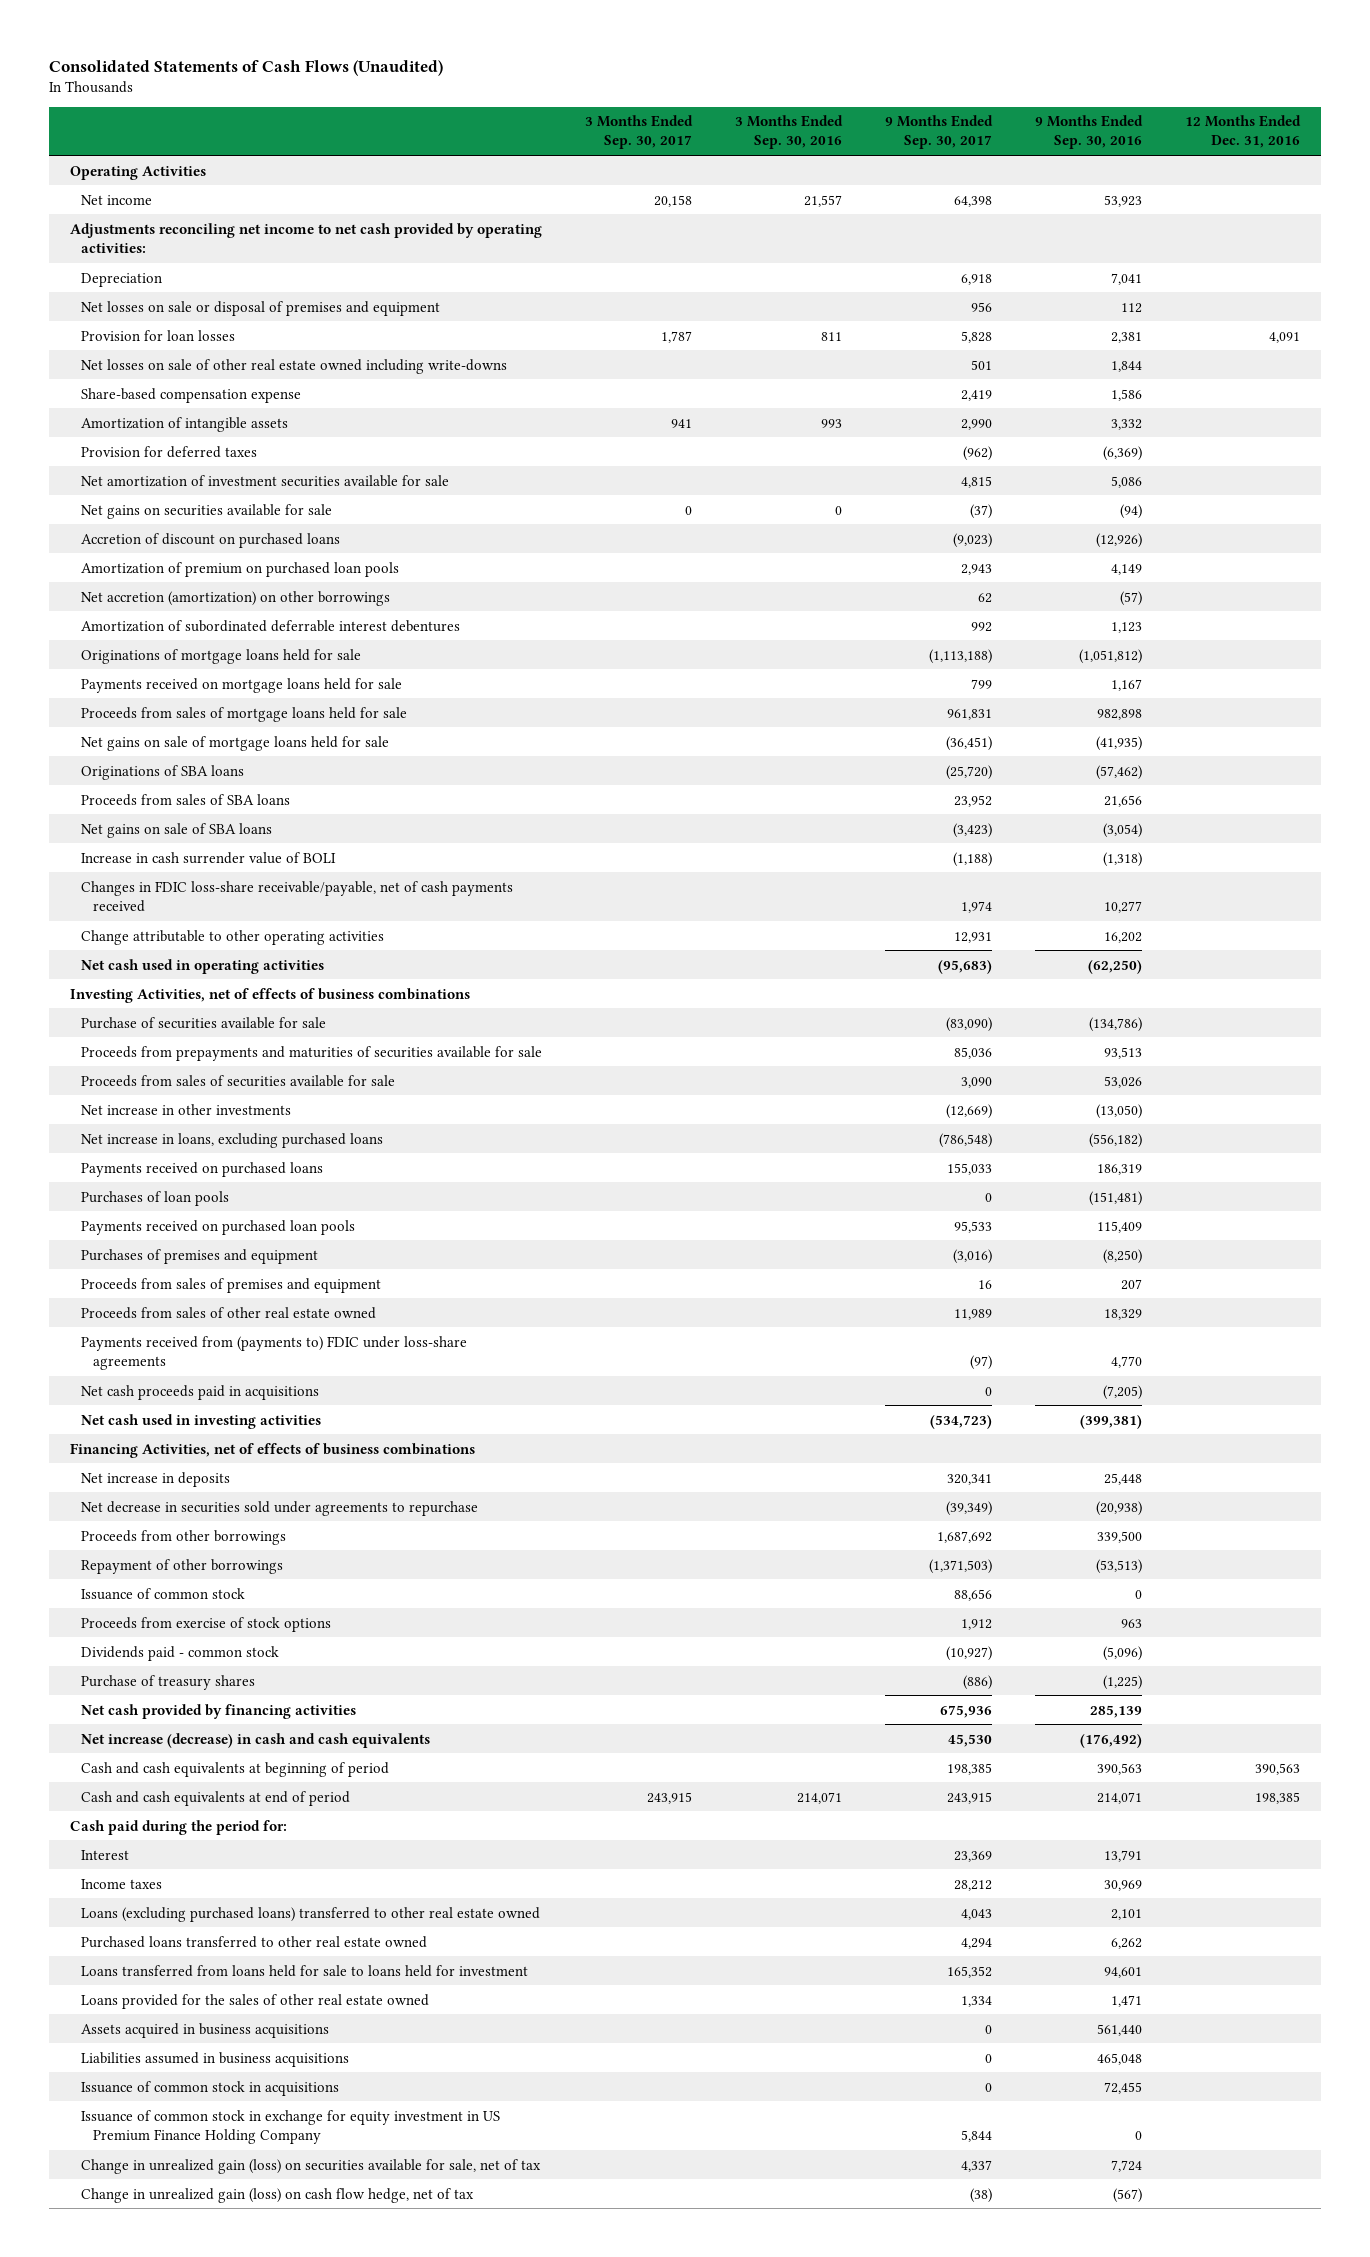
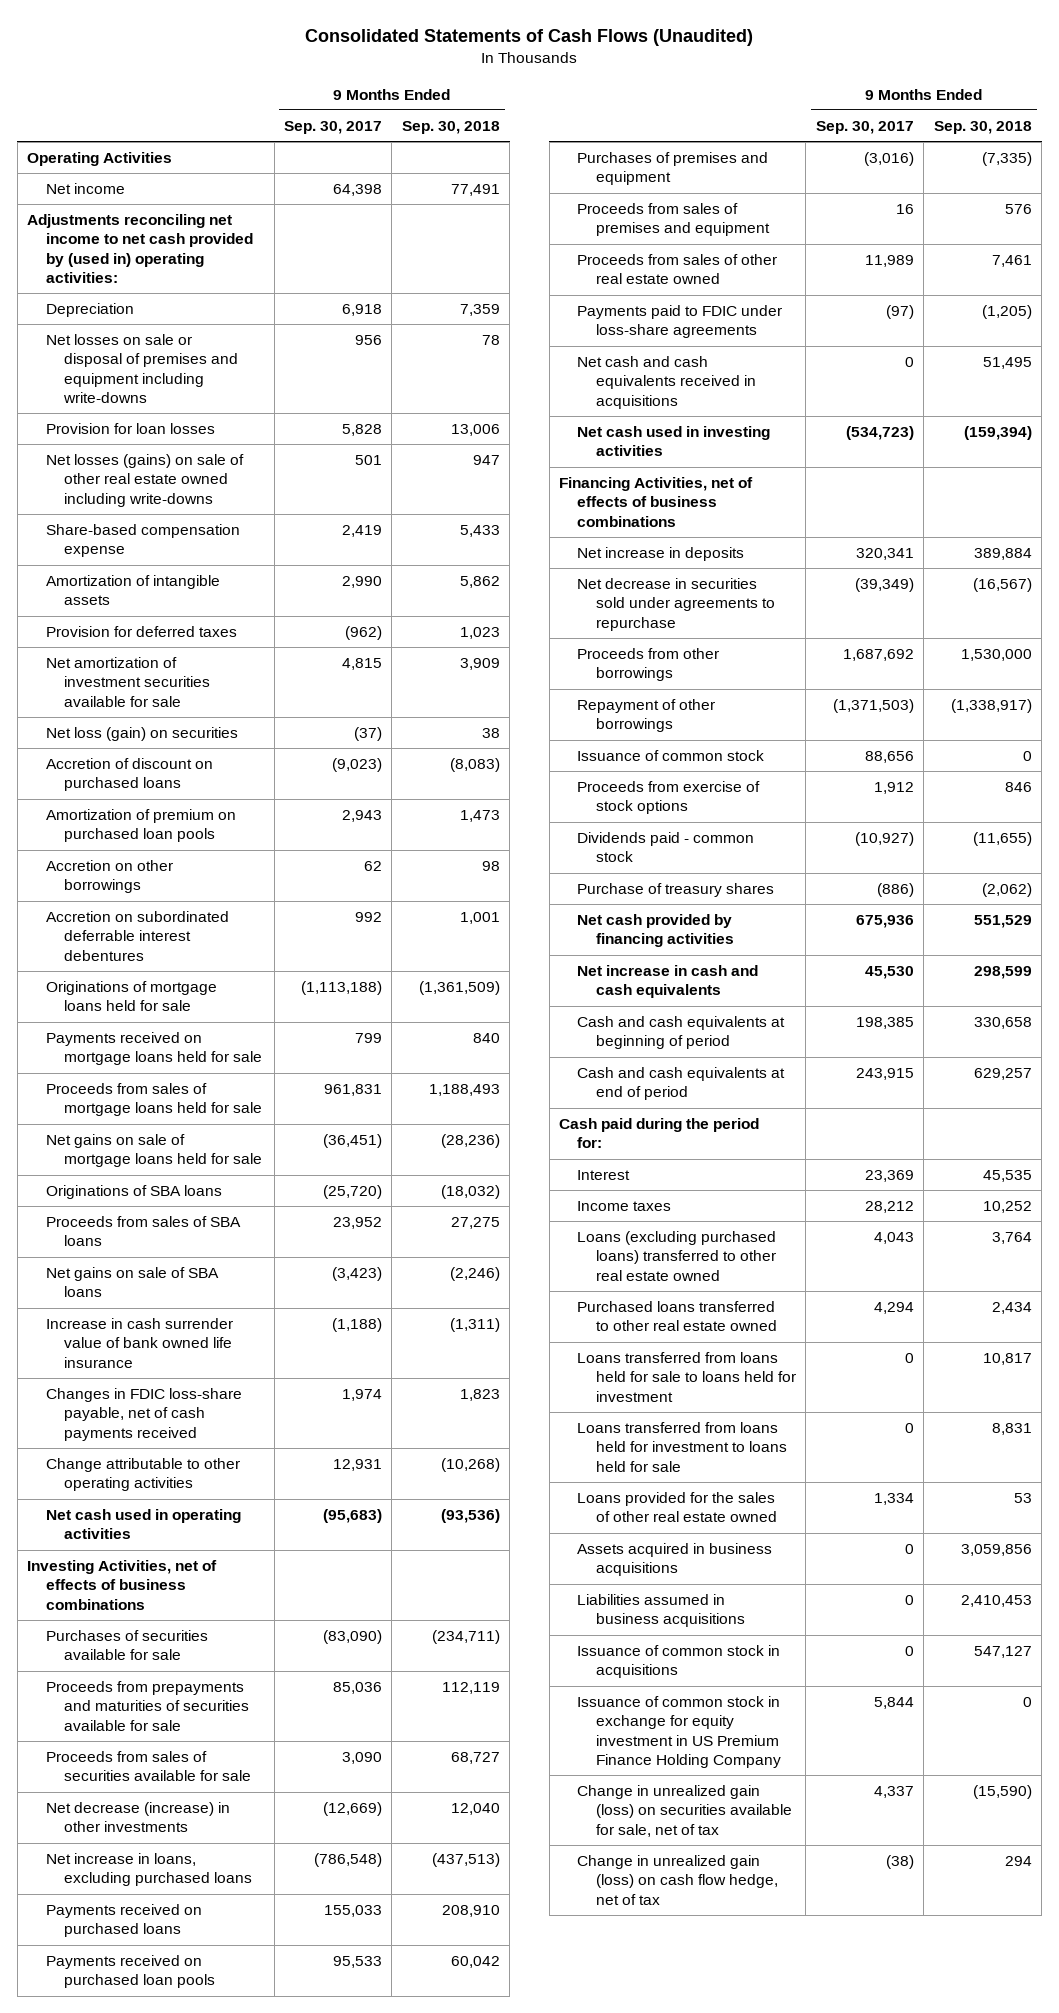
[585,115,694,150] 3 Months Ended Sep. 30, 2017 -> none
[735,115,844,150] 3 Months Ended Sep. 30, 2016 -> none
[1035,115,1144,150] 9 Months Ended Sep. 30, 2016 -> none
[1184,115,1301,149] 12 Months Ended Dec. 31, 2016 -> none
none -> [401,121,500,135] Sep. 30, 2018
[70,222,543,253] Adjustments reconciling net income to net cash provided by operating activities: -> [27,214,253,283] Adjustments reconciling net income to net cash provided by (used in) operating activities:
[81,300,441,316] Net losses on sale or disposal of premises and equipment -> [45,334,239,403] Net losses on sale or disposal of premises and equipment including write-downs
[81,358,508,374] Net losses on sale of other real estate owned including write-downs -> [45,454,244,507] Net losses (gains) on sale of other real estate owned including write-downs
[81,503,333,519] Net gains on securities available for sale -> [45,727,238,742] Net loss (gain) on securities
[81,590,391,606] Net accretion (amortization) on other borrowings -> [45,860,173,894] Accretion on other borrowings
[81,619,461,632] Amortization of subordinated deferrable interest debentures -> [45,911,229,961] Accretion on subordinated deferrable interest debentures
[81,851,337,864] Increase in cash surrender value of BOLI -> [45,1318,233,1368] Increase in cash surrender value of bank owned life insurance
[81,880,514,912] Changes in FDIC loss-share receivable/payable, net of cash payments received -> [45,1388,242,1441] Changes in FDIC loss-share payable, net of cash payments received
[81,1016,327,1029] Purchase of securities available for sale -> [45,1630,208,1661] Purchases of securities available for sale
[81,1103,292,1115] Net increase in other investments -> [45,1802,230,1833] Net decrease (increase) in other investments
[81,1190,230,1206] Purchases of loan pools -> none
[81,1384,320,1400] Net cash proceeds paid in acquisitions -> none
[81,1335,468,1370] Payments received from (payments to) FDIC under loss-share agreements -> [577,305,783,339] Payments paid to FDIC under loss-share agreements
none -> [577,356,757,409] Net cash and cash equivalents received in acquisitions
[81,1732,431,1748] Net increase (decrease) in cash and cash equivalents -> [577,965,759,999] Net increase in cash and cash equivalents
[947,1965,993,1978] 165,352 -> [904,1353,914,1364] 0
none -> [577,1422,788,1472] Loans transferred from loans held for investment to loans held for sale

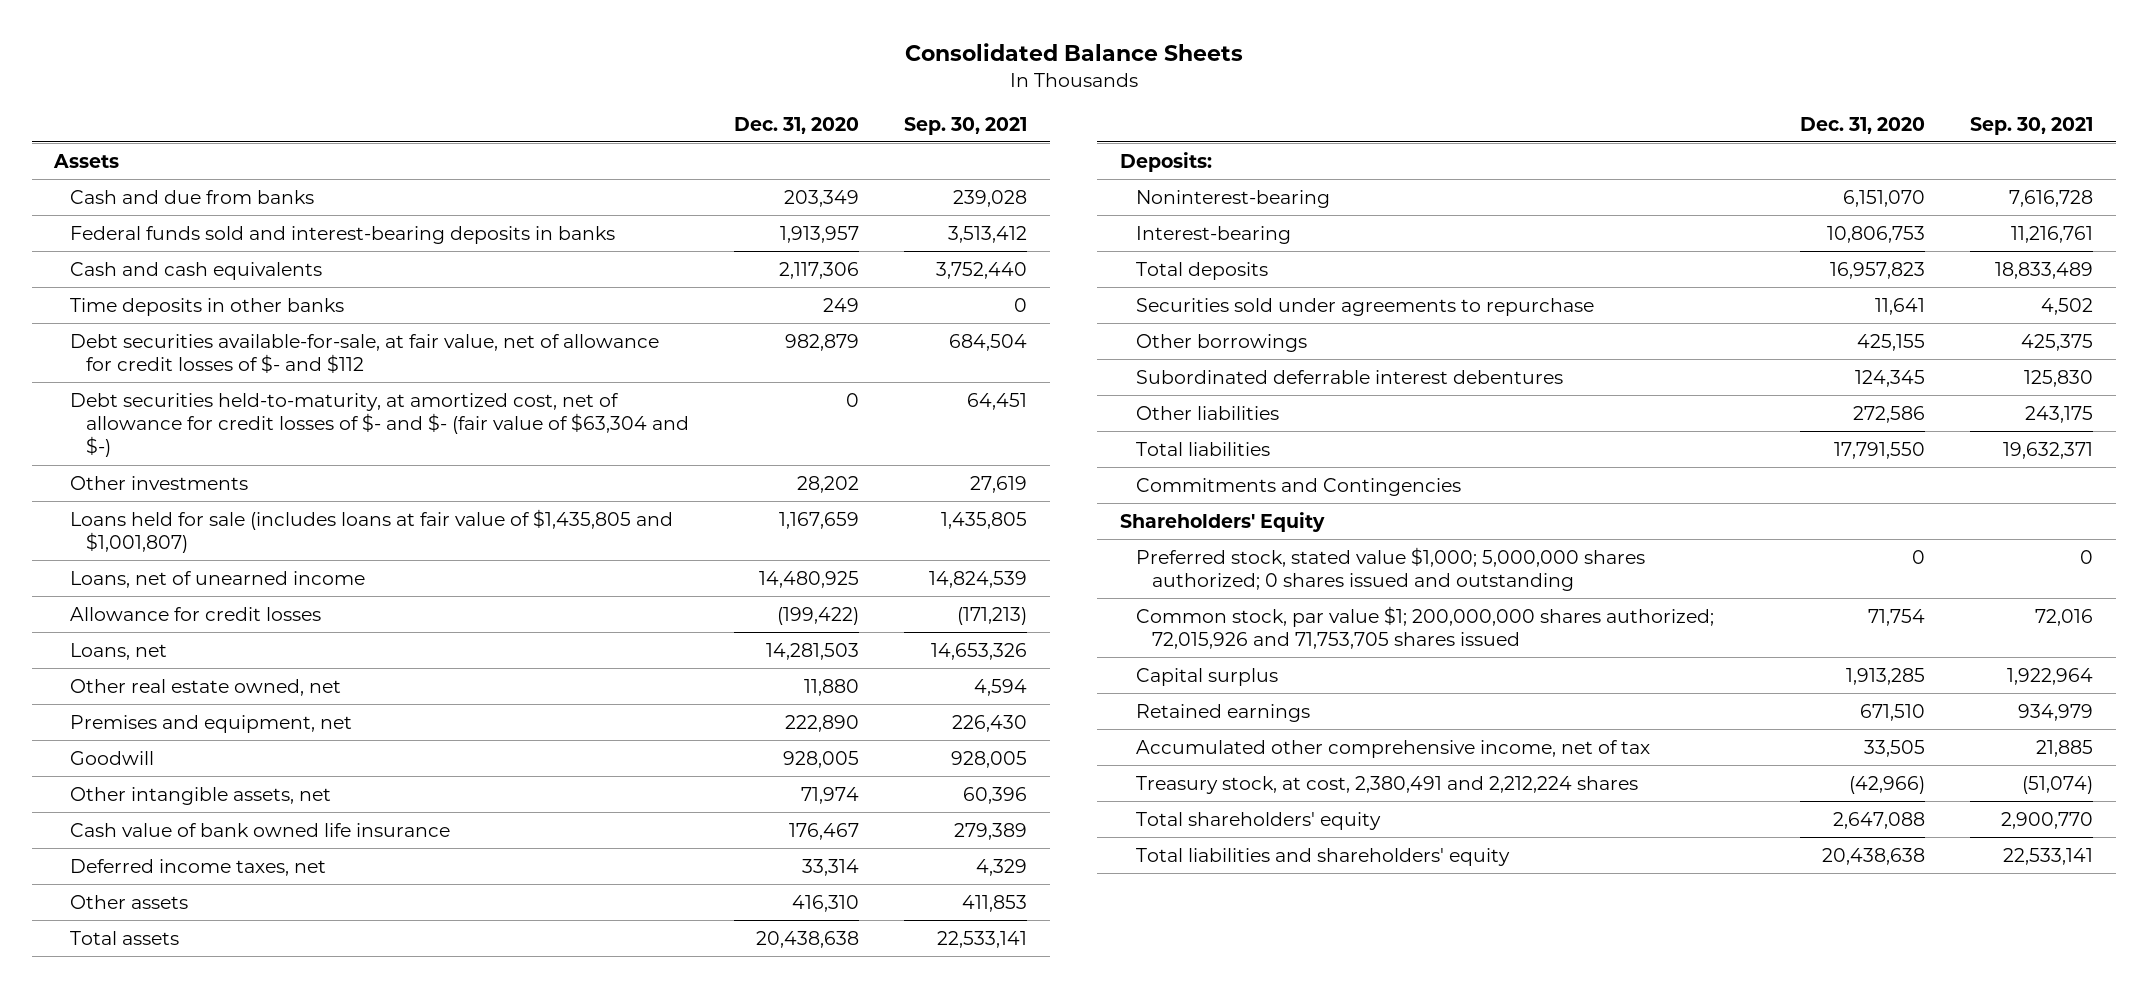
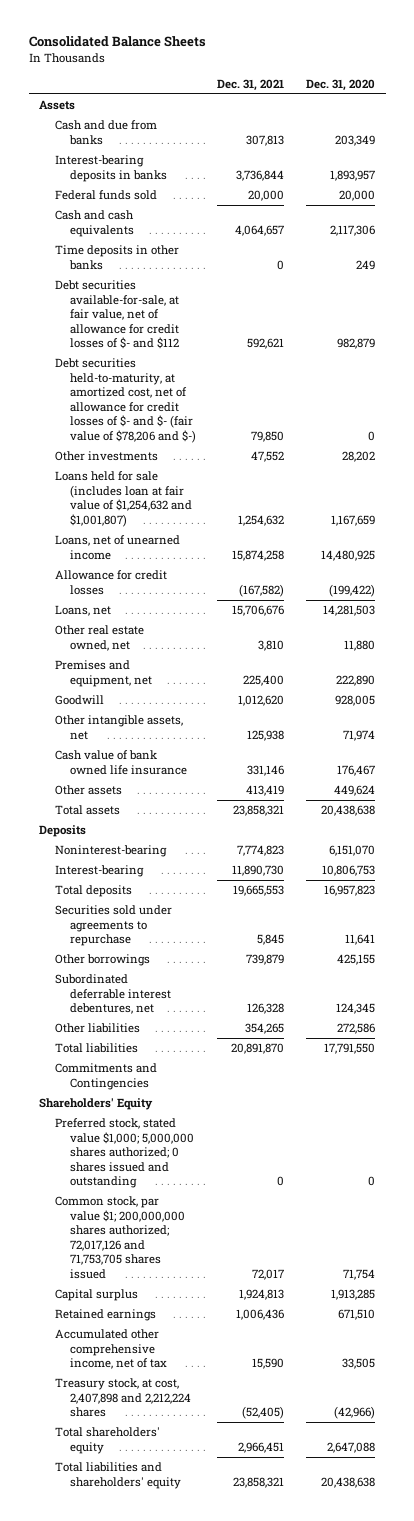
[904,116,1028,135] Sep. 30, 2021 -> none
none -> [217,78,285,91] Dec. 31, 2021
none -> [54,155,167,182] Interest-bearing deposits in banks
[70,225,616,244] Federal funds sold and interest-bearing deposits in banks -> [54,190,157,201] Federal funds sold
[780,225,860,243] 1,913,957 -> [338,190,375,202] 20,000
[70,392,690,458] Debt securities held-to-maturity, at amortized cost, net of allowance for credit losses of $- and $- (fair value of $63,304 and $-) -> [54,358,196,443] Debt securities held-to-maturity, at amortized cost, net of allowance for credit losses of $- and $- (fair value of $78,206 and $-)
[70,508,674,553] Loans held for sale (includes loans at fair value of $1,435,805 and $1,001,807) -> [54,471,192,527] Loans held for sale (includes loan at fair value of $1,254,632 and $1,001,807)
[70,858,327,876] Deferred income taxes, net -> none
[792,894,860,912] 416,310 -> [333,785,375,797] 449,624
[1119,151,1212,172] Deposits: -> [39,825,87,838] Deposits
[1136,369,1564,384] Subordinated deferrable interest debentures -> [54,974,171,1015] Subordinated deferrable interest debentures, net
[1136,605,1715,649] Common stock, par value $1; 200,000,000 shares authorized; 72,015,926 and 71,753,705 shares issued -> [54,1196,185,1279] Common stock, par value $1; 200,000,000 shares authorized; 72,017,126 and 71,753,705 shares issued
[1136,775,1639,794] Treasury stock, at cost, 2,380,491 and 2,212,224 shares -> [54,1378,191,1418] Treasury stock, at cost, 2,407,898 and 2,212,224 shares

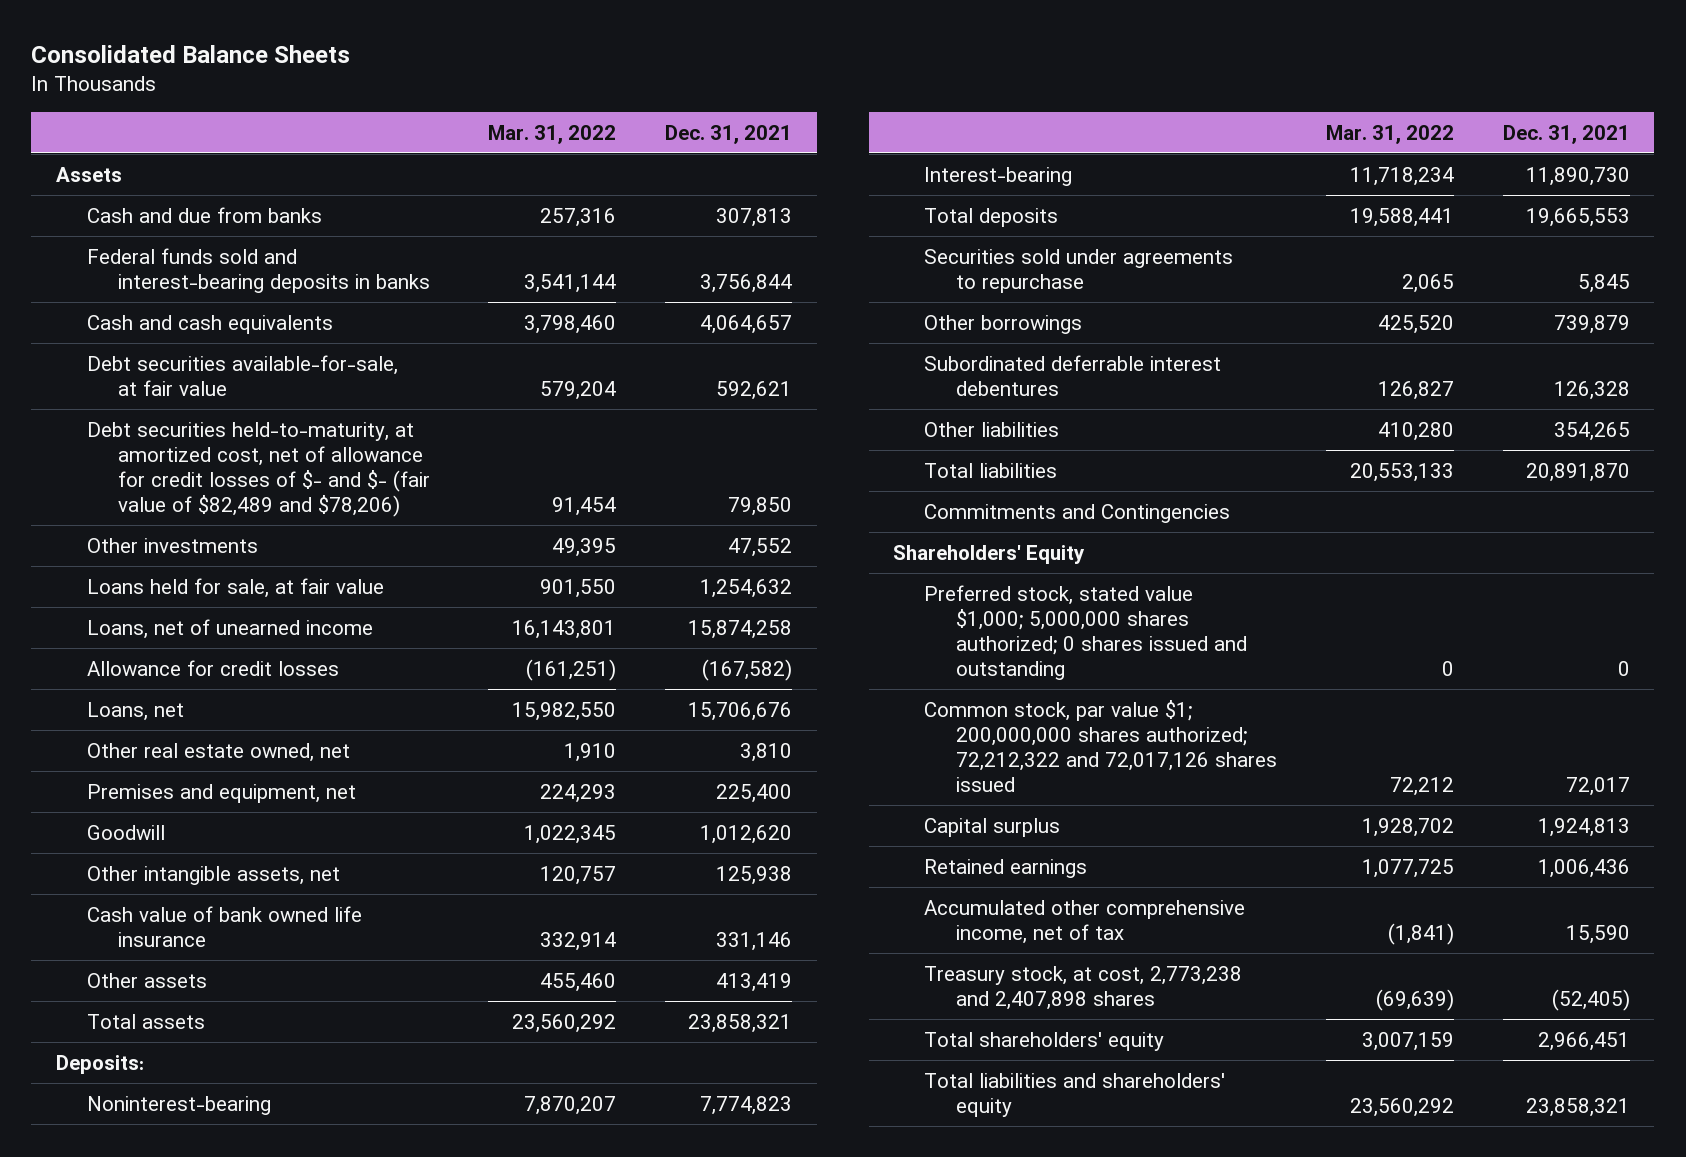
[305,78,375,91] Dec. 31, 2020 -> none
none -> [488,124,617,144] Mar. 31, 2022
[54,155,167,182] Interest-bearing deposits in banks -> none
[54,190,157,201] Federal funds sold -> [86,247,431,293] Federal funds sold and interest-bearing deposits in banks
[248,190,285,202] 20,000 -> [700,273,793,293] 3,756,844
[54,245,179,270] Time deposits in other banks -> none
[54,280,179,350] Debt securities available-for-sale, at fair value, net of allowance for credit losses of $- and $112 -> [86,354,398,396] Debt securities available-for-sale, at fair value
[54,358,196,443] Debt securities held-to-maturity, at amortized cost, net of allowance for credit losses of $- and $- (fair value of $78,206 and $-) -> [86,421,431,518] Debt securities held-to-maturity, at amortized cost, net of allowance for credit losses of $- and $- (fair value of $82,489 and $78,206)
[54,471,192,527] Loans held for sale (includes loan at fair value of $1,254,632 and $1,001,807) -> [86,577,384,598] Loans held for sale, at fair value
[39,825,87,838] Deposits -> [55,1054,144,1074] Deposits:
[54,974,171,1015] Subordinated deferrable interest debentures, net -> [924,354,1222,396] Subordinated deferrable interest debentures
[54,1196,185,1279] Common stock, par value $1; 200,000,000 shares authorized; 72,017,126 and 71,753,705 shares issued -> [924,699,1277,793] Common stock, par value $1; 200,000,000 shares authorized; 72,212,322 and 72,017,126 shares issued
[54,1378,191,1418] Treasury stock, at cost, 2,407,898 and 2,212,224 shares -> [924,965,1243,1010] Treasury stock, at cost, 2,773,238 and 2,407,898 shares

